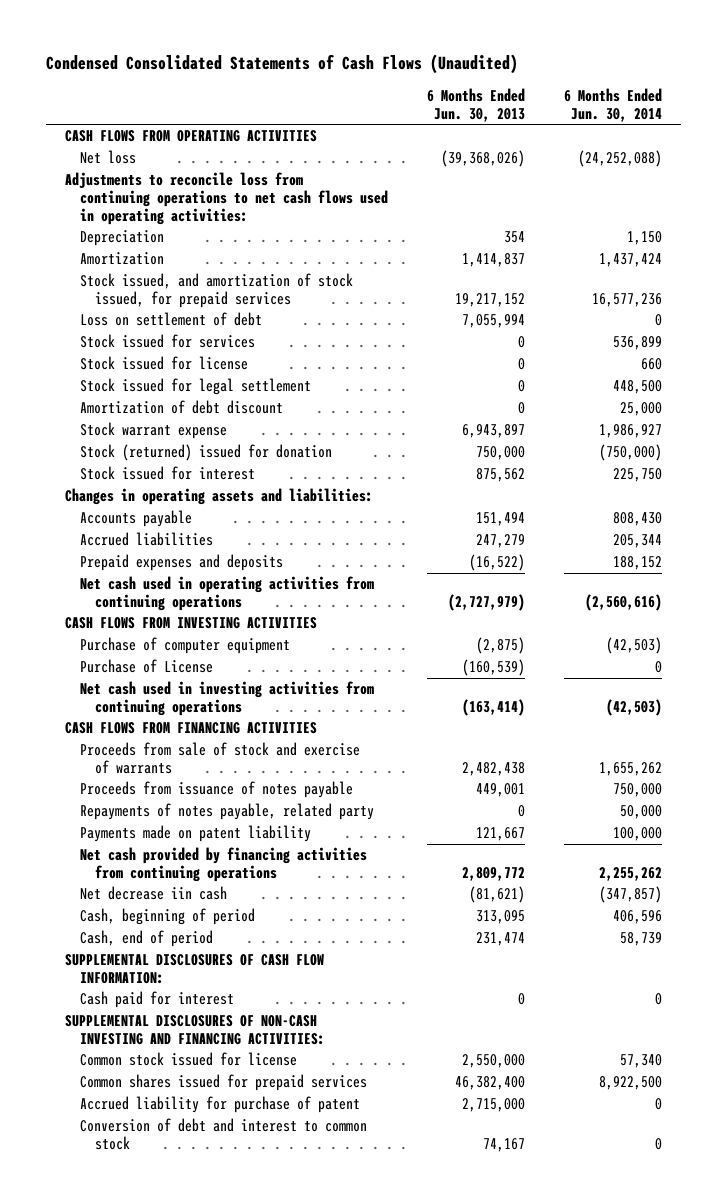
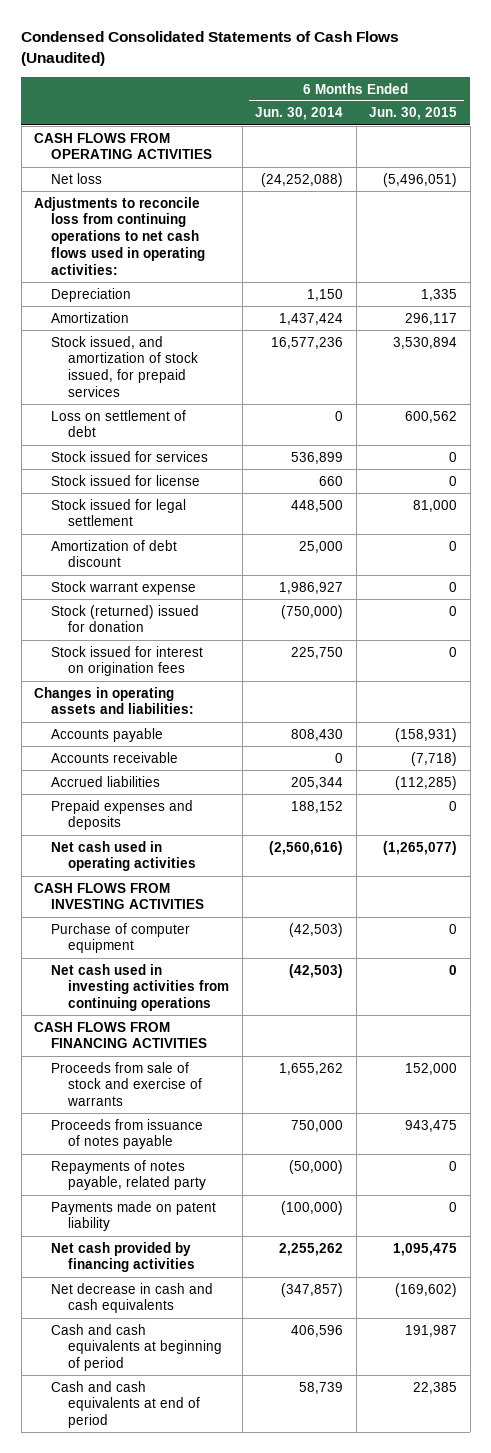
[426,87,525,122] 6 Months Ended Jun. 30, 2013 -> none
none -> [369,107,458,121] Jun. 30, 2015
[79,466,255,481] Stock issued for interest -> [51,645,204,677] Stock issued for interest on origination fees
none -> [51,751,179,763] Accounts receivable
[79,576,374,612] Net cash used in operating activities from continuing operations -> [51,840,197,872] Net cash used in operating activities
[79,659,213,674] Purchase of License -> none
[64,954,324,985] SUPPLEMENTAL DISCLOSURES OF CASH FLOW INFORMATION: -> none
[79,991,234,1009] Cash paid for interest -> none
[64,1015,325,1046] SUPPLEMENTAL DISCLOSURES OF NON-CASH INVESTING AND FINANCING ACTIVITIES: -> none
[79,1052,297,1067] Common stock issued for license -> none
[79,1074,367,1092] Common shares issued for prepaid services -> none
[79,1096,360,1114] Accrued liability for purchase of patent -> none
[79,1118,367,1151] Conversion of debt and interest to common stock -> none
[619,805,662,820] 50,000 -> [289,1159,344,1174] (50,000)
[612,827,662,842] 100,000 -> [281,1200,344,1215] (100,000)
[79,847,367,883] Net cash provided by financing activities from continuing operations -> [51,1241,196,1273] Net cash provided by financing activities
[79,886,227,901] Net decrease iin cash -> [51,1282,214,1314] Net decrease in cash and cash equivalents
[79,908,255,926] Cash, beginning of period -> [51,1323,223,1372] Cash and cash equivalents at beginning of period
[79,930,213,948] Cash, end of period -> [51,1380,201,1429] Cash and cash equivalents at end of period

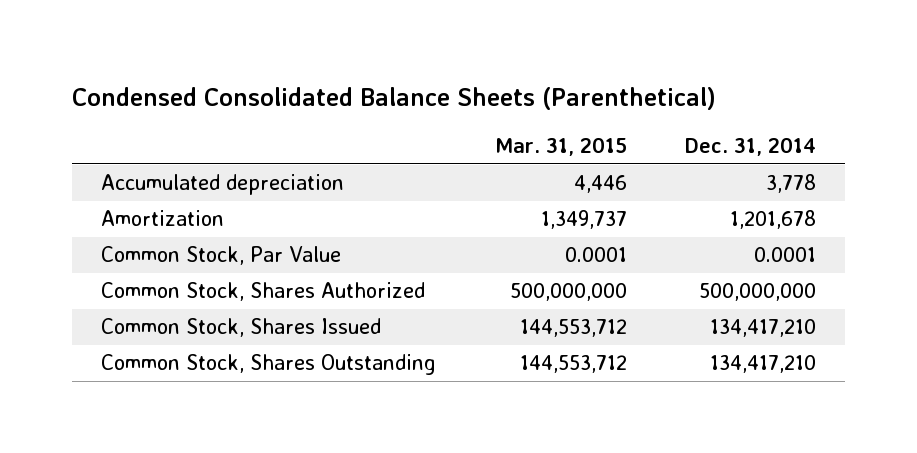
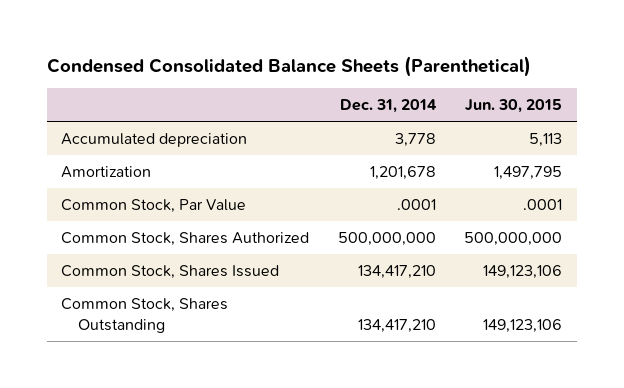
[494,137,627,157] Mar. 31, 2015 -> none
none -> [465,99,563,114] Jun. 30, 2015
[753,247,816,263] 0.0001 -> [396,199,436,211] .0001

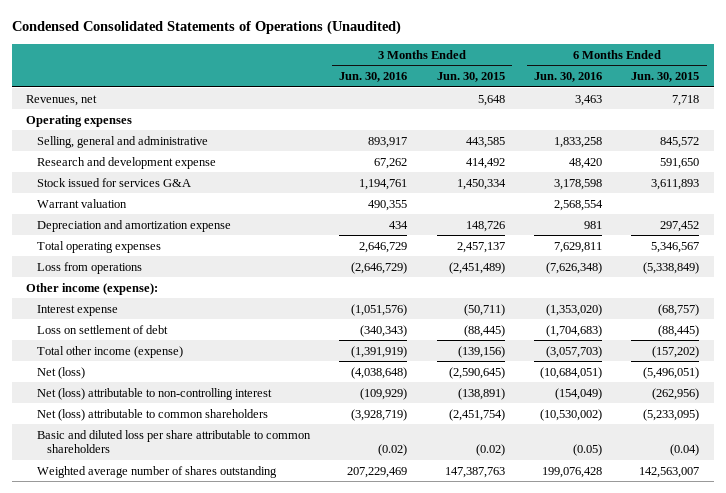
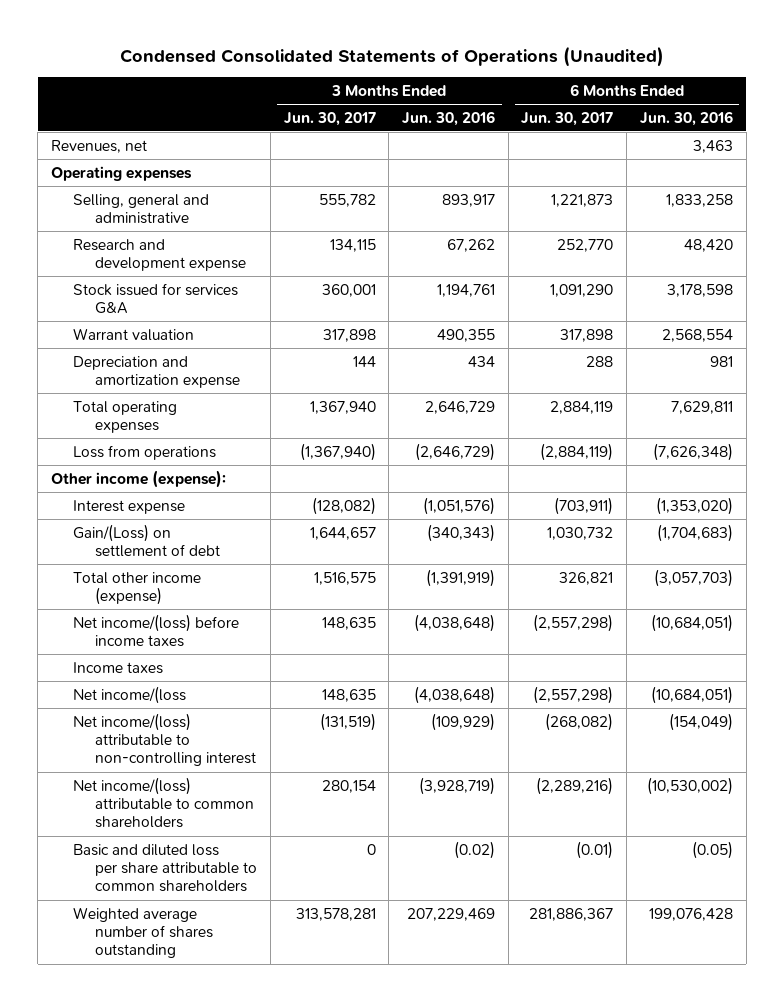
[436,72,505,83] Jun. 30, 2015 -> none
[631,72,700,83] Jun. 30, 2015 -> none
none -> [283,111,376,126] Jun. 30, 2017
none -> [521,111,614,126] Jun. 30, 2017
[36,324,168,334] Loss on settlement of debt -> [73,523,221,558] Gain/(Loss) on settlement of debt
none -> [73,613,240,648] Net income/(loss) before income taxes
none -> [73,661,164,674] Income taxes
[36,366,85,379] Net (loss) -> [73,685,187,704] Net income/(loss
[36,387,272,400] Net (loss) attributable to non-controlling interest -> [73,712,257,767] Net income/(loss) attributable to non-controlling interest
[36,408,268,421] Net (loss) attributable to common shareholders -> [73,776,255,829] Net income/(loss) attributable to common shareholders

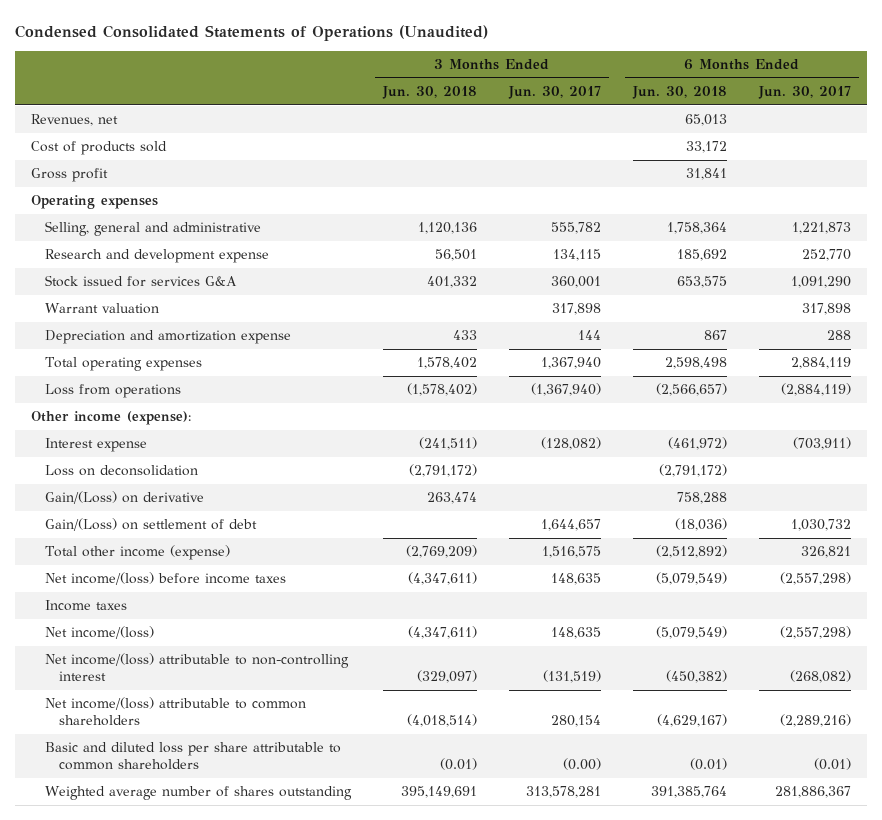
[401,110,495,126] Jun. 30, 2016 -> none
[639,110,733,126] Jun. 30, 2016 -> none
none -> [381,86,477,100] Jun. 30, 2018
none -> [631,86,727,100] Jun. 30, 2018
none -> [30,141,167,156] Cost of products sold
none -> [30,168,108,183] Gross profit
none -> [45,465,199,477] Loss on deconsolidation
none -> [45,491,205,505] Gain/(Loss) on derivative
[73,685,187,704] Net income/(loss -> [45,626,155,640] Net income/(loss)
[366,843,376,855] 0 -> [562,758,601,771] (0.00)

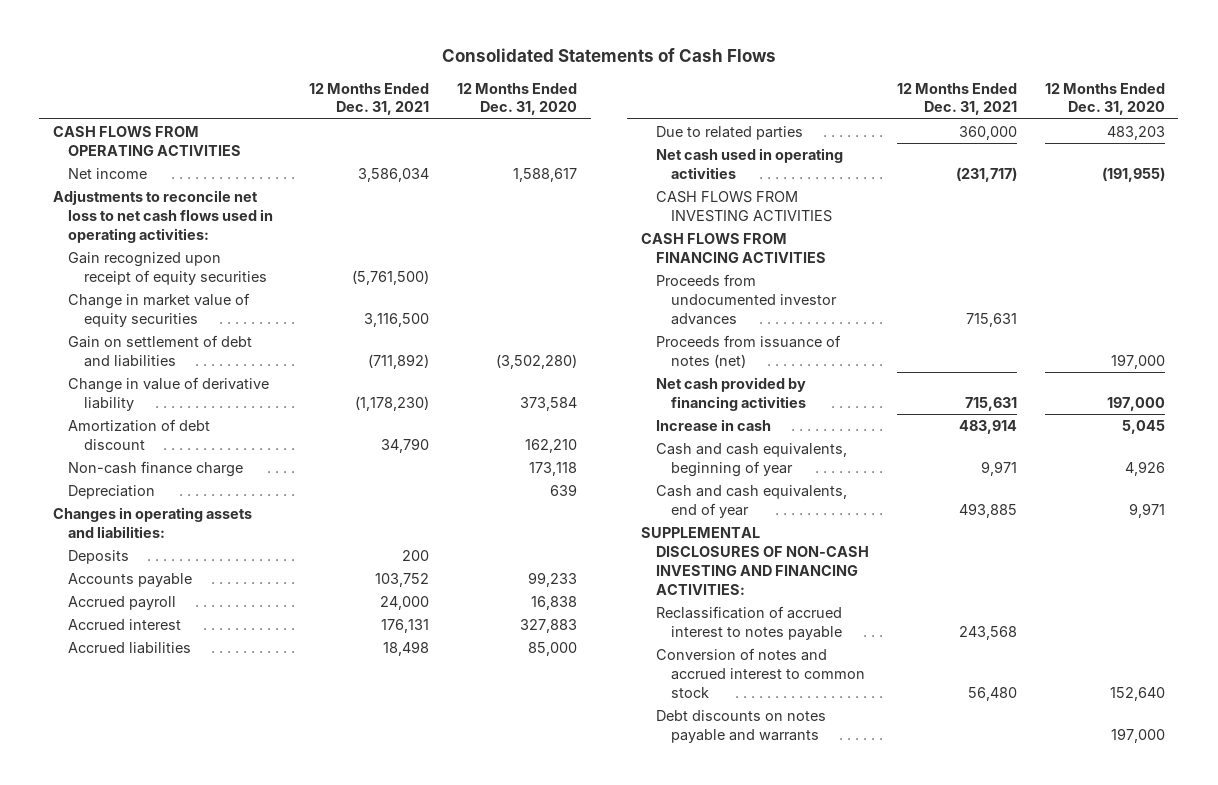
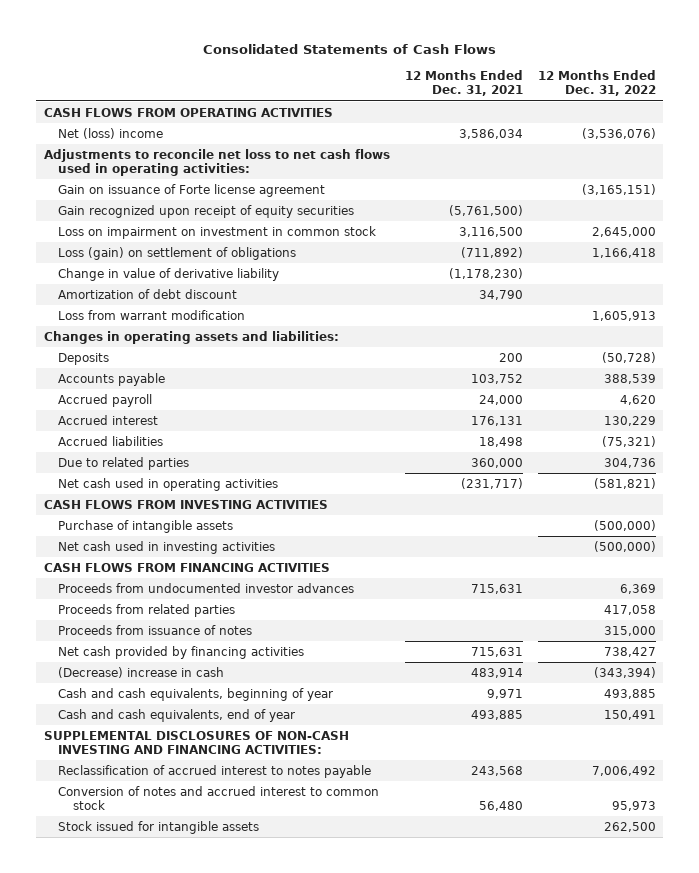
[456,82,577,116] 12 Months Ended Dec. 31, 2020 -> none
none -> [537,70,656,97] 12 Months Ended Dec. 31, 2022
[68,168,148,180] Net income -> [58,127,164,139] Net (loss) income
none -> [58,183,326,197] Gain on issuance of Forte license agreement
[68,293,251,327] Change in market value of equity securities -> [58,225,377,239] Loss on impairment on investment in common stock
[68,335,253,367] Gain on settlement of debt and liabilities -> [58,246,297,260] Loss (gain) on settlement of obligations
[68,461,244,478] Non-cash finance charge -> none
[68,485,156,500] Depreciation -> none
none -> [58,309,246,320] Loss from warrant modification
none -> [58,519,234,533] Purchase of intangible assets
none -> [58,540,276,554] Net cash used in investing activities
none -> [58,603,236,617] Proceeds from related parties
[656,335,842,368] Proceeds from issuance of notes (net) -> [58,624,253,635] Proceeds from issuance of notes
[656,419,772,432] Increase in cash -> [58,666,225,678] (Decrease) increase in cash
[656,710,827,743] Debt discounts on notes payable and warrants -> none
none -> [58,820,260,834] Stock issued for intangible assets

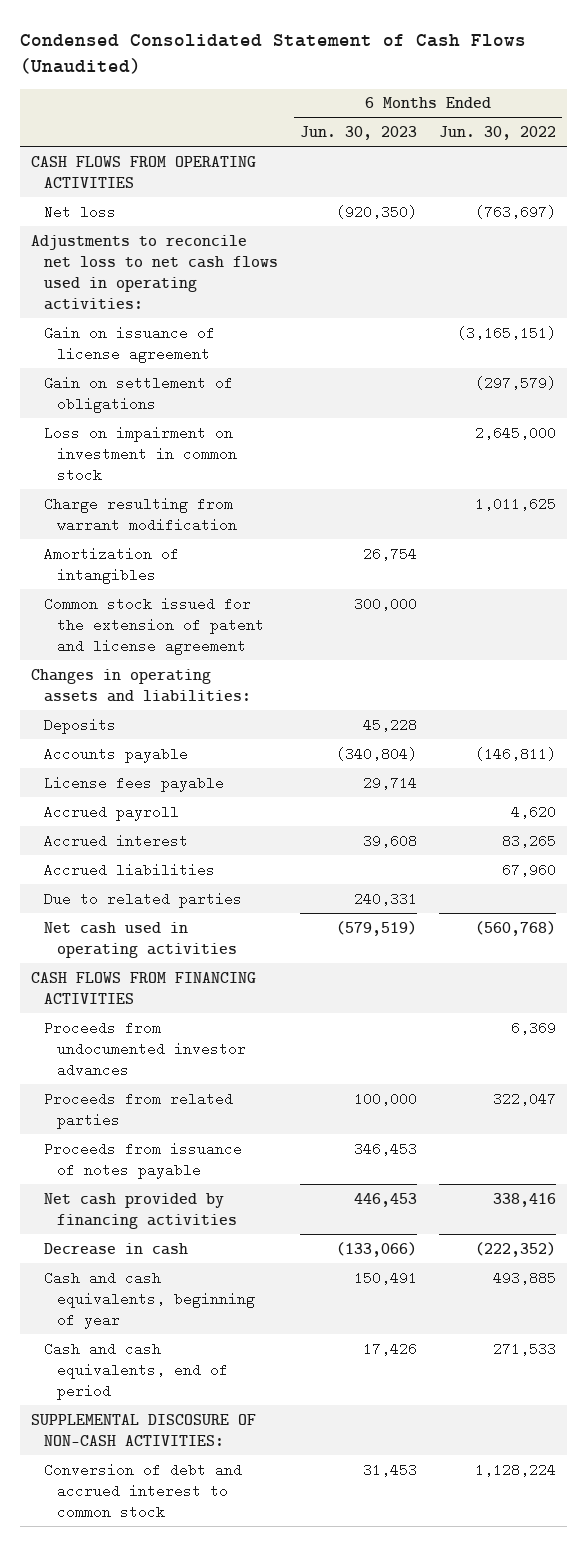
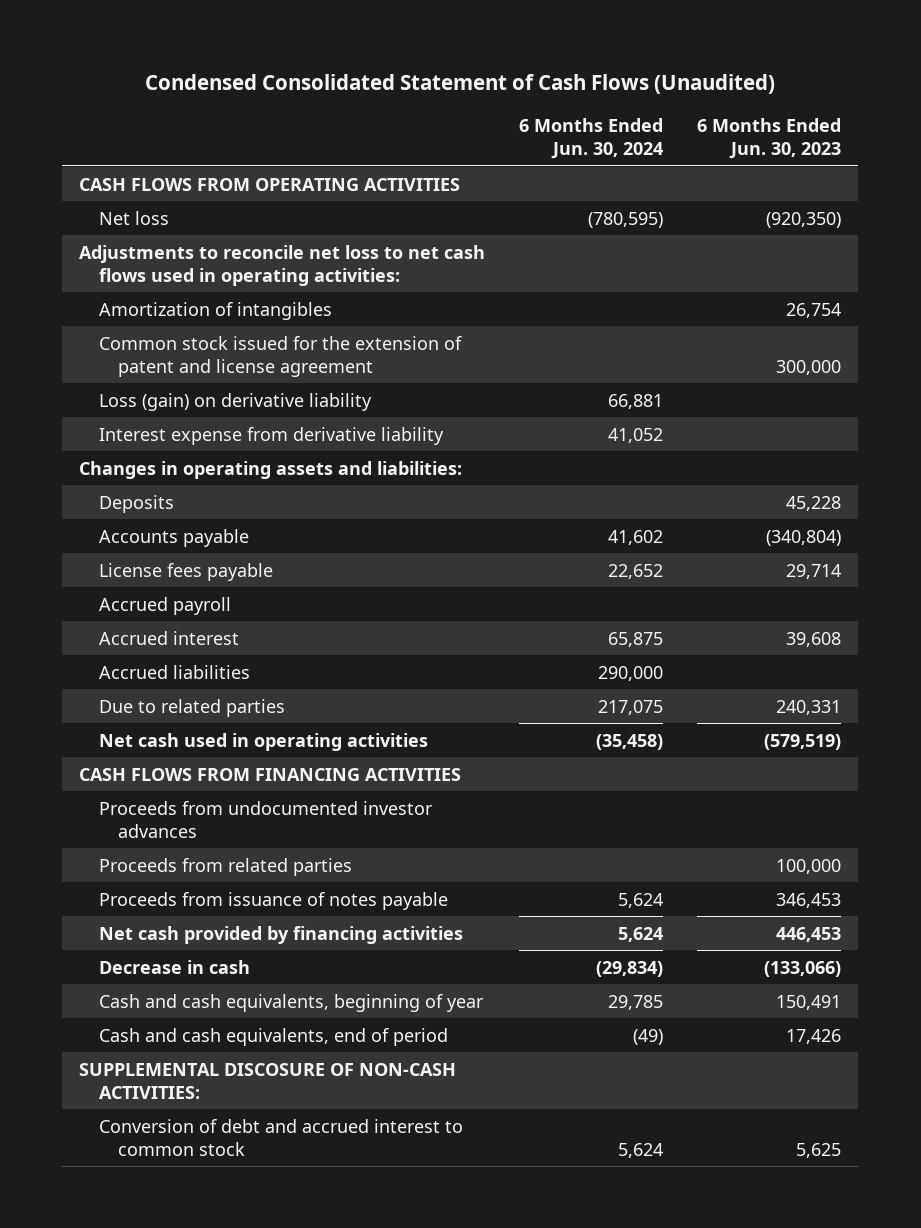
[439,125,557,140] Jun. 30, 2022 -> none
none -> [519,117,664,160] 6 Months Ended Jun. 30, 2024
[43,325,215,363] Gain on issuance of license agreement -> none
[43,375,233,413] Gain on settlement of obligations -> none
[43,425,237,482] Loss on impairment on investment in common stock -> none
[43,496,237,532] Charge resulting from warrant modification -> none
none -> [98,392,372,411] Loss (gain) on derivative liability
none -> [98,426,444,445] Interest expense from derivative liability
[362,1462,417,1477] 31,453 -> [796,1142,842,1158] 5,625

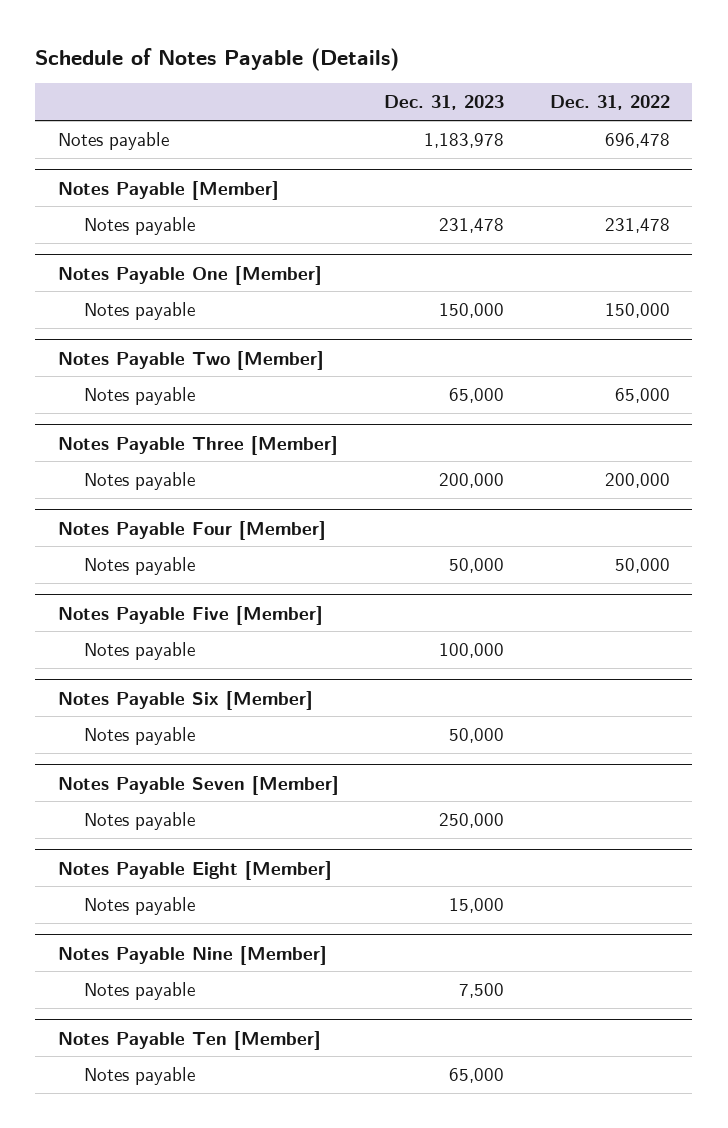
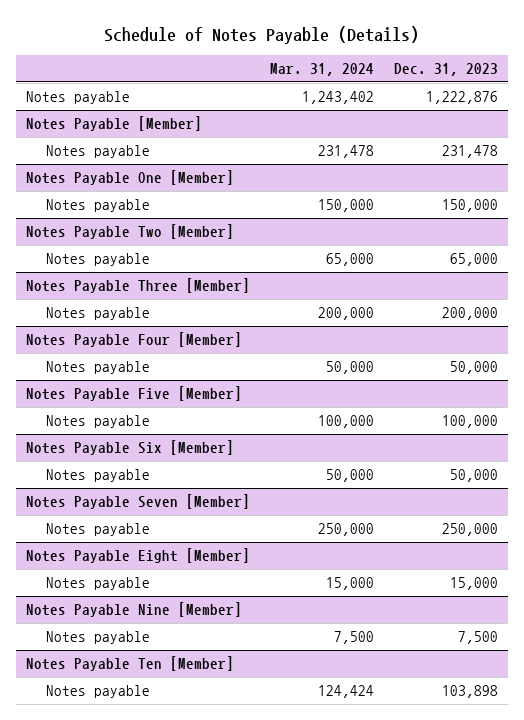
[549,95,670,111] Dec. 31, 2022 -> none
none -> [269,63,374,77] Mar. 31, 2024
[424,132,505,148] 1,183,978 -> [425,91,498,105] 1,222,876
[449,1067,505,1083] 65,000 -> [441,685,498,699] 103,898

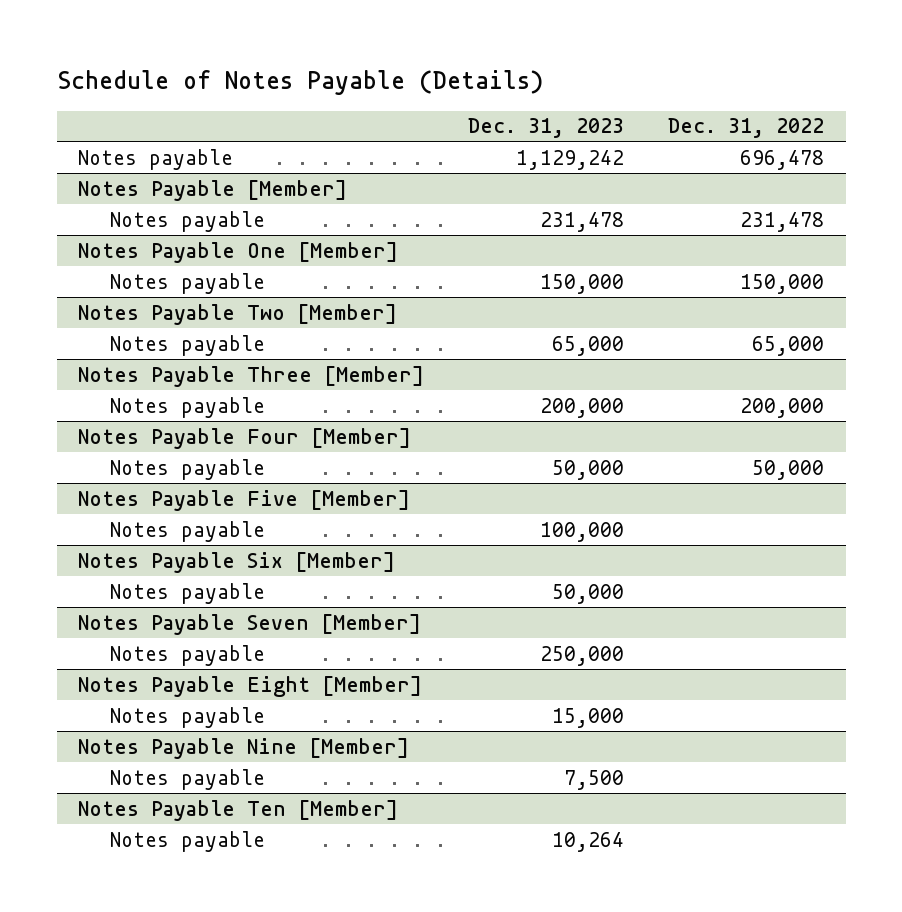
[269,63,374,77] Mar. 31, 2024 -> none
none -> [667,118,824,139] Dec. 31, 2022
[425,91,498,105] 1,222,876 -> [516,149,625,170] 1,129,242
[441,685,498,699] 103,898 -> [552,831,625,852] 10,264

